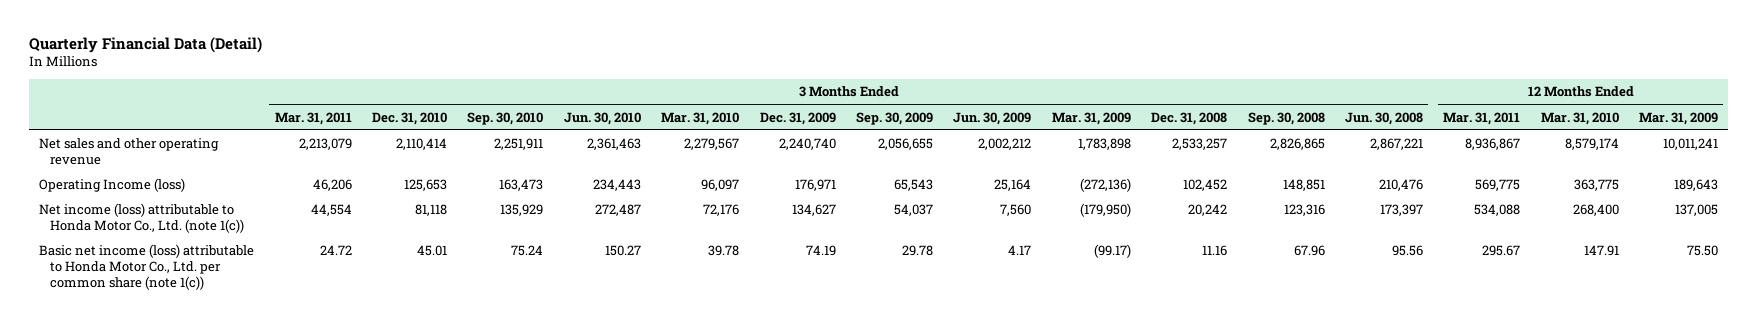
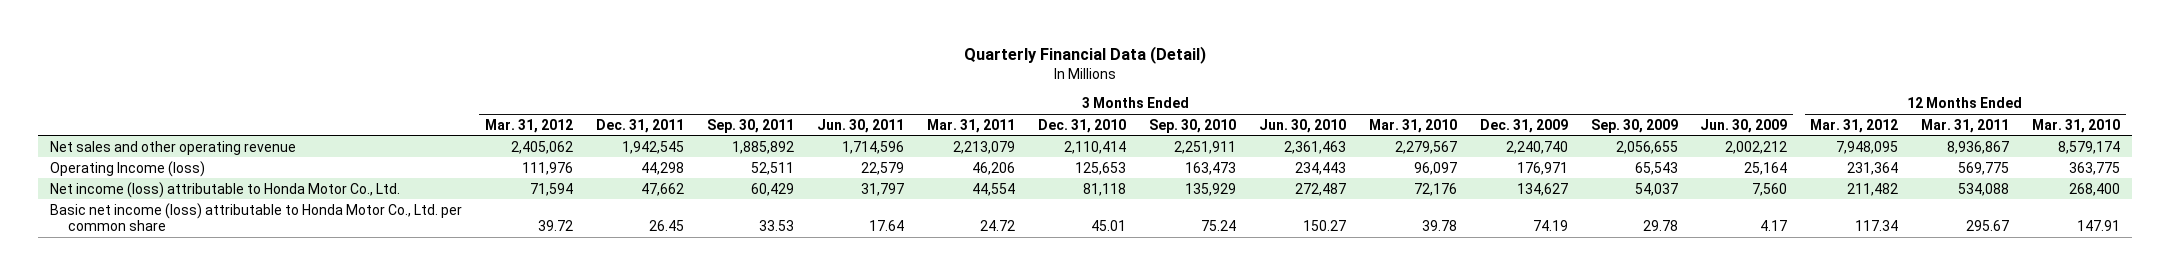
[1051,111,1131,125] Mar. 31, 2009 -> none
[1151,111,1228,125] Dec. 31, 2008 -> none
[1247,111,1325,125] Sep. 30, 2008 -> none
[1345,111,1424,125] Jun. 30, 2008 -> none
[1639,111,1719,125] Mar. 31, 2009 -> none
none -> [484,118,573,133] Mar. 31, 2012
none -> [595,118,684,133] Dec. 31, 2011
none -> [706,118,794,133] Sep. 30, 2011
none -> [816,118,904,133] Jun. 30, 2011
none -> [1810,118,1899,133] Mar. 31, 2012
[39,203,245,233] Net income (loss) attributable to Honda Motor Co., Ltd. (note 1(c)) -> [49,181,400,198] Net income (loss) attributable to Honda Motor Co., Ltd.
[39,244,255,290] Basic net income (loss) attributable to Honda Motor Co., Ltd. per common share (note 1(c)) -> [49,202,462,232] Basic net income (loss) attributable to Honda Motor Co., Ltd. per common share

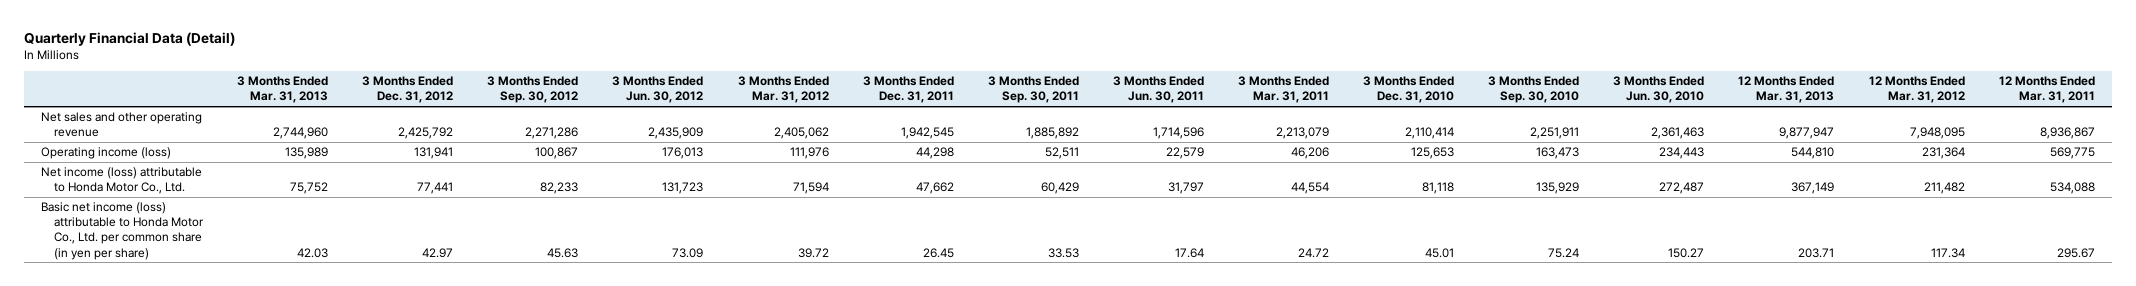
[1368,118,1457,133] Mar. 31, 2010 -> none
[1479,118,1568,133] Dec. 31, 2009 -> none
[1590,118,1678,133] Sep. 30, 2009 -> none
[1700,118,1788,133] Jun. 30, 2009 -> none
[2032,118,2121,133] Mar. 31, 2010 -> none
none -> [237,76,329,104] 3 Months Ended Mar. 31, 2013
none -> [362,76,454,104] 3 Months Ended Dec. 31, 2012
none -> [487,76,579,104] 3 Months Ended Sep. 30, 2012
none -> [612,76,704,104] 3 Months Ended Jun. 30, 2012
none -> [1738,76,1835,104] 12 Months Ended Mar. 31, 2013
[49,160,205,177] Operating Income (loss) -> [41,147,172,160] Operating income (loss)
[49,202,462,232] Basic net income (loss) attributable to Honda Motor Co., Ltd. per common share -> [41,202,204,260] Basic net income (loss) attributable to Honda Motor Co., Ltd. per common share (in yen per share)

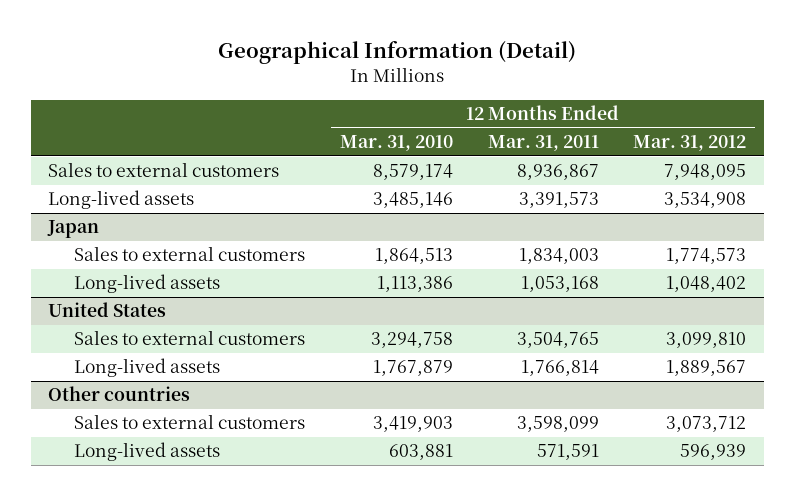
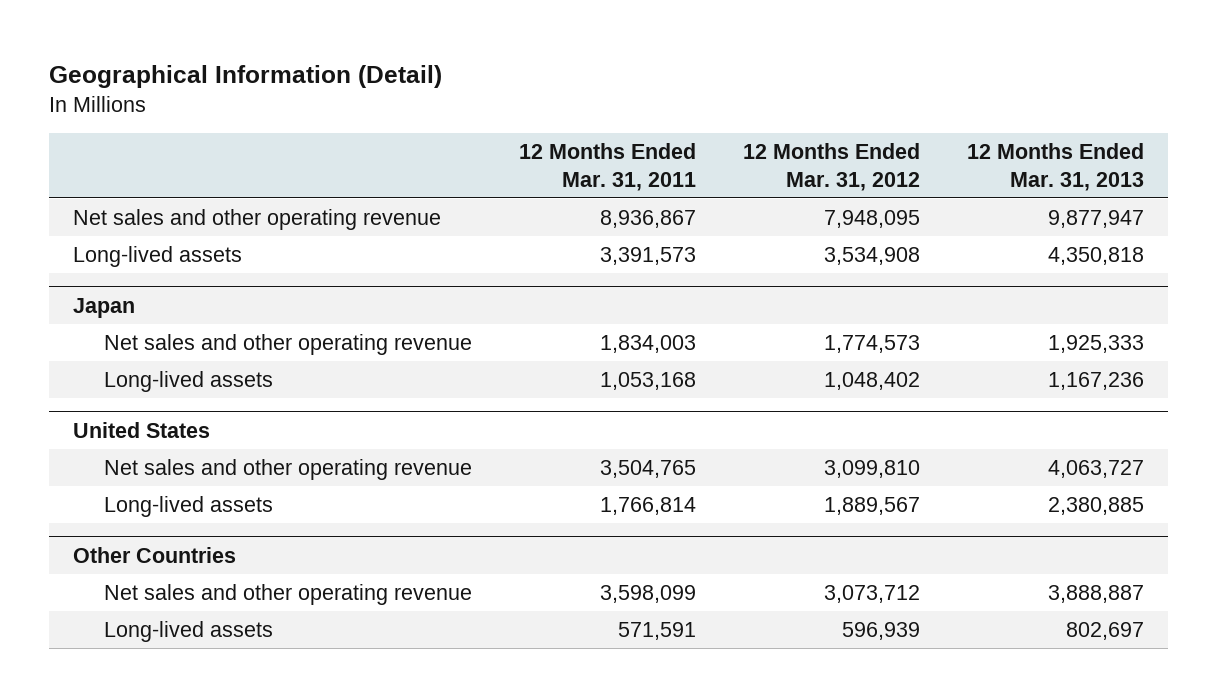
[340,135,454,152] Mar. 31, 2010 -> none
none -> [967,142,1145,191] 12 Months Ended Mar. 31, 2013
[48,162,280,178] Sales to external customers -> [72,208,441,230] Net sales and other operating revenue
[74,246,306,262] Sales to external customers -> [104,333,473,355] Net sales and other operating revenue
[74,330,306,346] Sales to external customers -> [104,458,473,480] Net sales and other operating revenue
[48,386,191,402] Other countries -> [72,546,236,563] Other Countries
[74,414,306,430] Sales to external customers -> [104,583,473,605] Net sales and other operating revenue

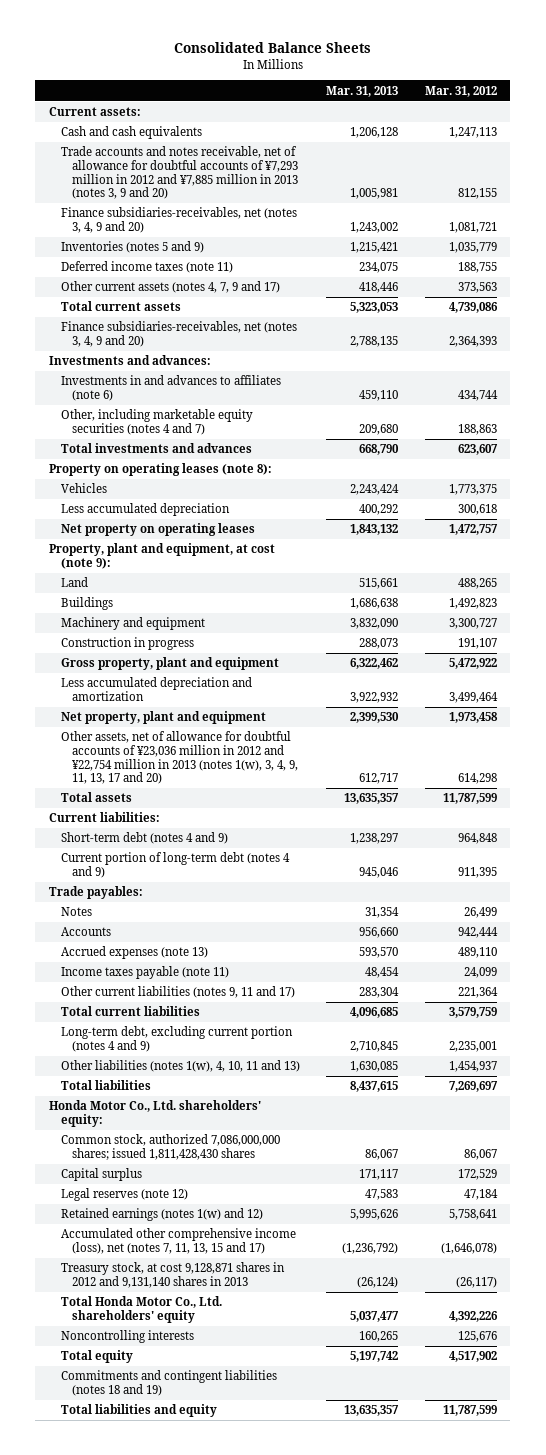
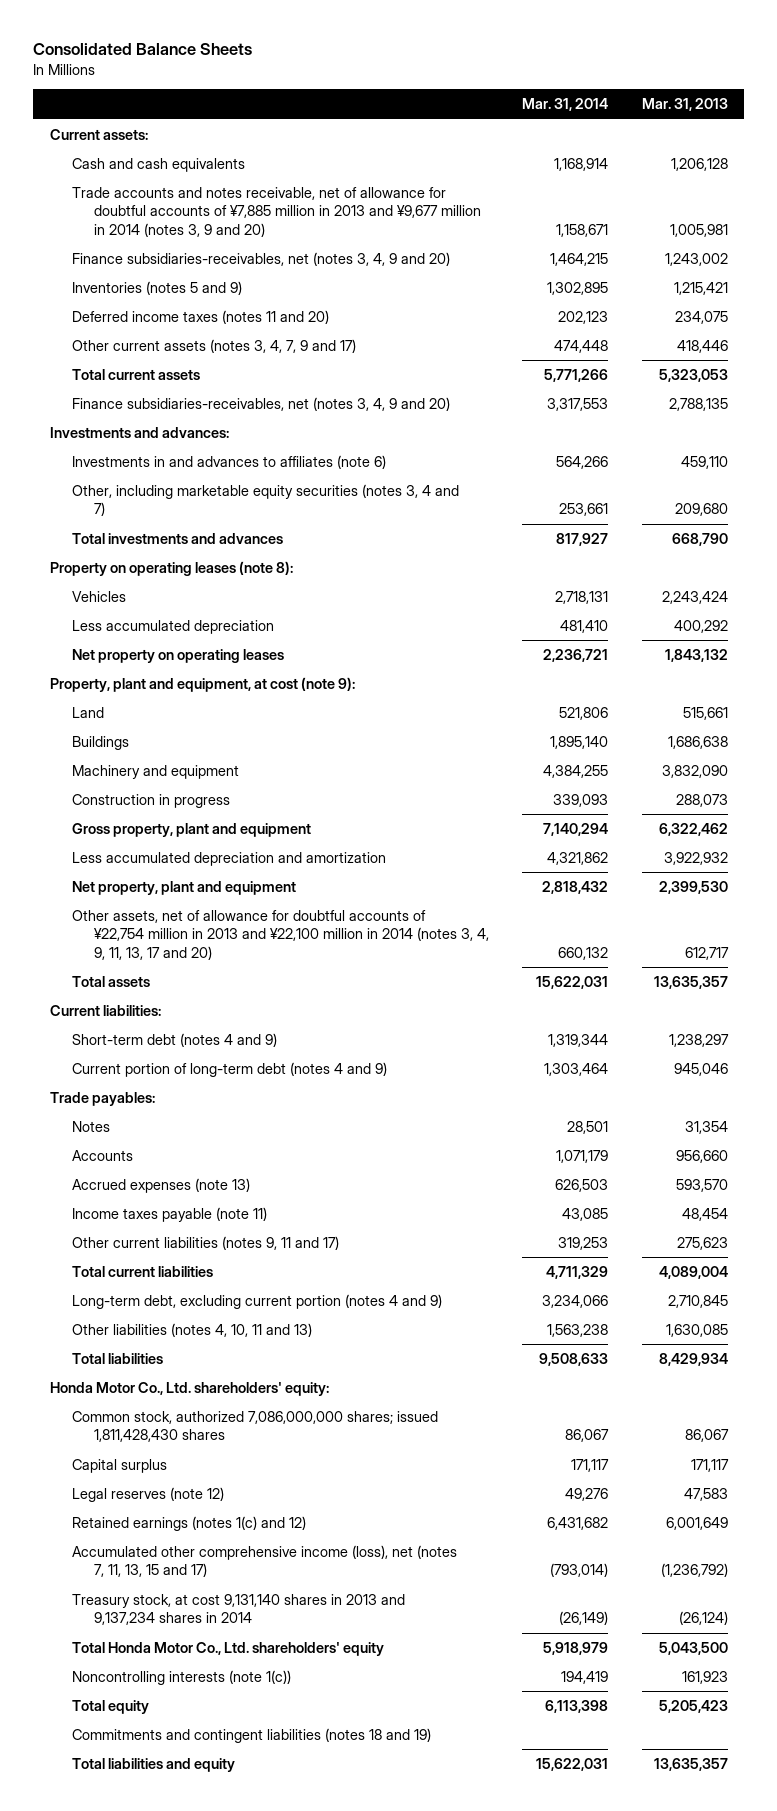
[424,85,497,97] Mar. 31, 2012 -> none
none -> [522,98,609,112] Mar. 31, 2014
[60,146,299,200] Trade accounts and notes receivable, net of allowance for doubtful accounts of ¥7,293 million in 2012 and ¥7,885 million in 2013 (notes 3, 9 and 20) -> [71,186,482,238] Trade accounts and notes receivable, net of allowance for doubtful accounts of ¥7,885 million in 2013 and ¥9,677 million in 2014 (notes 3, 9 and 20)
[60,261,233,274] Deferred income taxes (note 11) -> [71,309,329,324] Deferred income taxes (notes 11 and 20)
[60,281,280,294] Other current assets (notes 4, 7, 9 and 17) -> [71,338,356,353] Other current assets (notes 3, 4, 7, 9 and 17)
[60,409,253,436] Other, including marketable equity securities (notes 4 and 7) -> [71,483,459,517] Other, including marketable equity securities (notes 3, 4 and 7)
[60,731,299,785] Other assets, net of allowance for doubtful accounts of ¥23,036 million in 2012 and ¥22,754 million in 2013 (notes 1(w), 3, 4, 9, 11, 13, 17 and 20) -> [71,909,490,961] Other assets, net of allowance for doubtful accounts of ¥22,754 million in 2013 and ¥22,100 million in 2014 (notes 3, 4, 9, 11, 13, 17 and 20)
[359,987,400,999] 283,304 -> [676,1236,728,1250] 275,623
[350,1007,399,1019] 4,096,685 -> [658,1265,728,1279] 4,089,004
[60,1060,300,1073] Other liabilities (notes 1(w), 4, 10, 11 and 13) -> [71,1322,312,1337] Other liabilities (notes 4, 10, 11 and 13)
[350,1081,399,1093] 8,437,615 -> [658,1352,728,1366] 8,429,934
[60,1208,263,1222] Retained earnings (notes 1(w) and 12) -> [71,1515,306,1531] Retained earnings (notes 1(c) and 12)
[350,1209,399,1221] 5,995,626 -> [665,1516,728,1530] 6,001,649
[60,1262,285,1289] Treasury stock, at cost 9,128,871 shares in 2012 and 9,131,140 shares in 2013 -> [71,1593,405,1626] Treasury stock, at cost 9,131,140 shares in 2013 and 9,137,234 shares in 2014
[350,1311,400,1323] 5,037,477 -> [658,1641,728,1655] 5,043,500
[60,1330,194,1344] Noncontrolling interests -> [71,1669,291,1685] Noncontrolling interests (note 1(c))
[359,1331,399,1343] 160,265 -> [681,1670,728,1684] 161,923
[350,1351,399,1363] 5,197,742 -> [658,1699,728,1713] 5,205,423

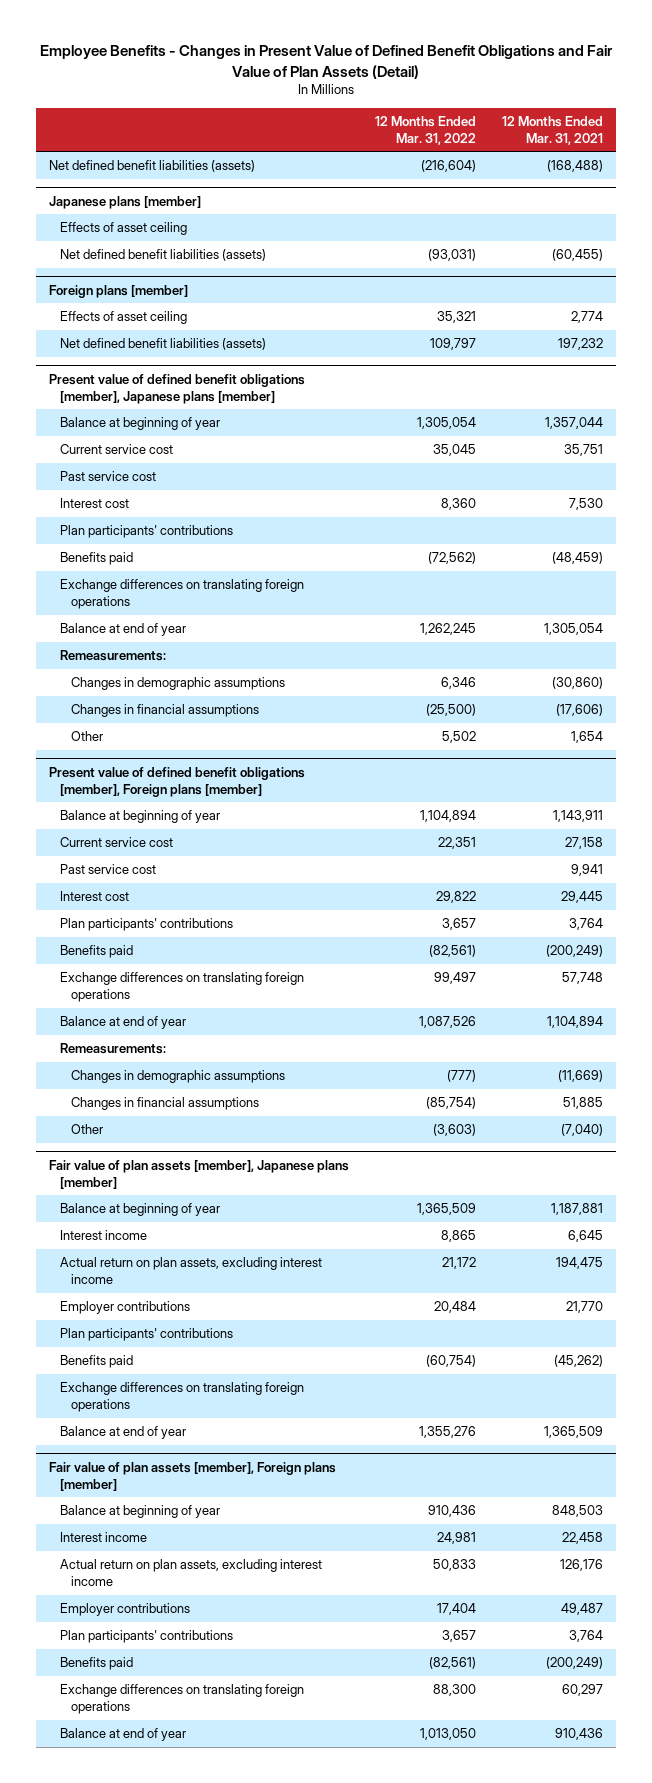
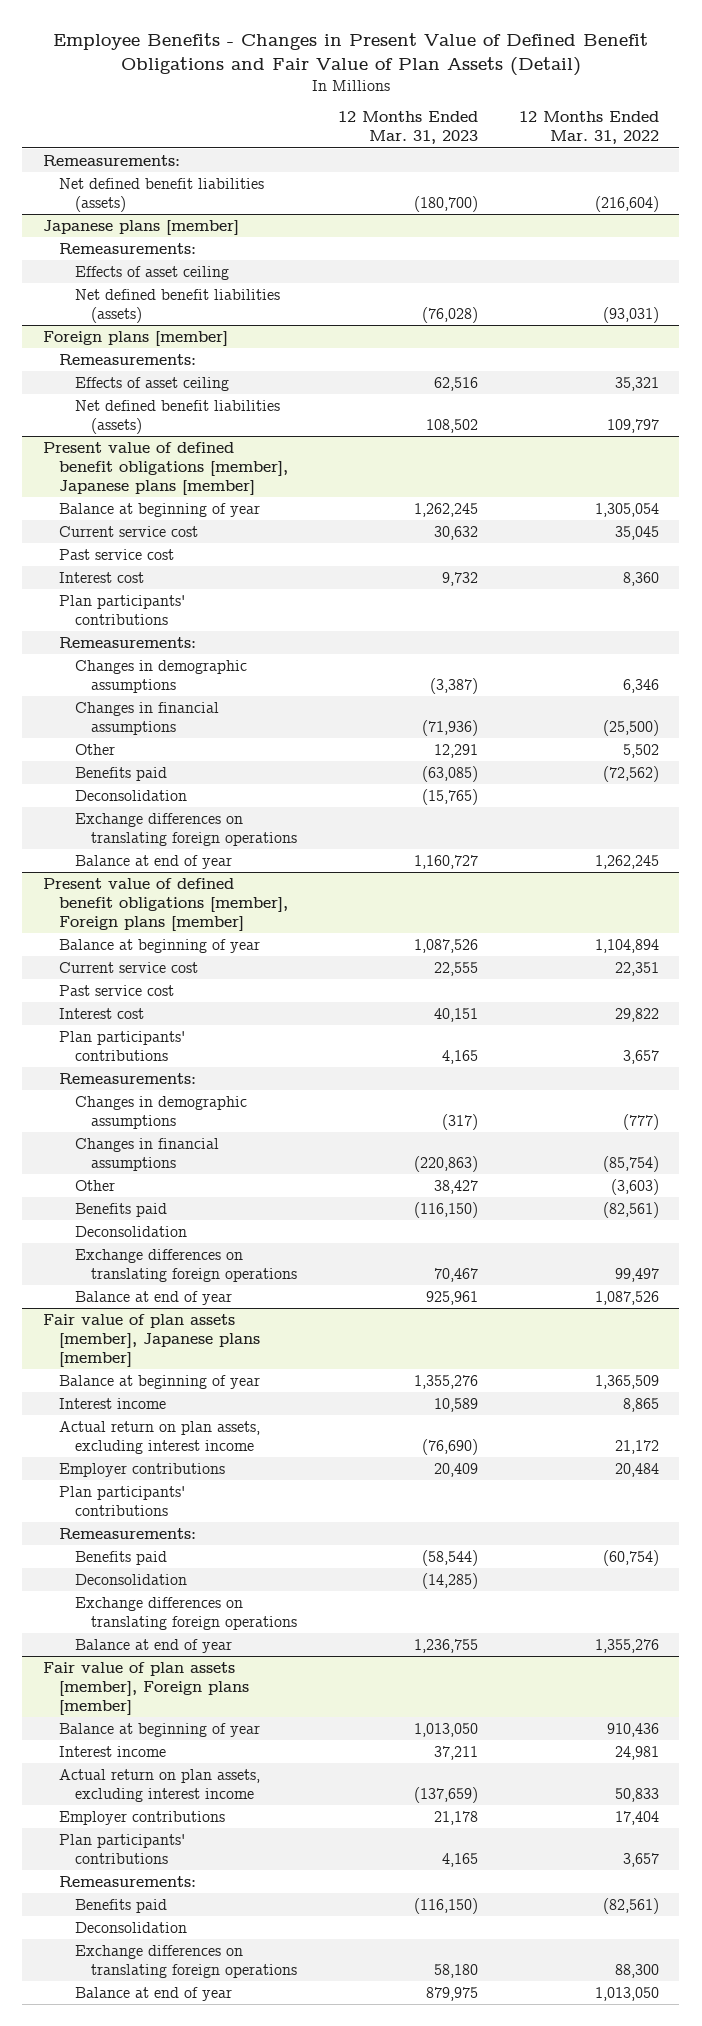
[501,115,603,145] 12 Months Ended Mar. 31, 2021 -> none
none -> [337,111,478,145] 12 Months Ended Mar. 31, 2023
none -> [42,154,180,166] Remeasurements:
none -> [58,242,196,254] Remeasurements:
none -> [58,353,196,365] Remeasurements:
[59,552,133,566] Benefits paid -> [74,766,167,781] Benefits paid
none -> [74,789,187,801] Deconsolidation
[59,579,304,610] Exchange differences on translating foreign operations -> [74,812,298,846] Exchange differences on translating foreign operations
[59,623,186,637] Balance at end of year -> [74,854,232,869] Balance at end of year
[59,945,133,959] Benefits paid -> [74,1202,167,1217] Benefits paid
none -> [74,1225,187,1237] Deconsolidation
[59,972,304,1003] Exchange differences on translating foreign operations -> [74,1248,298,1282] Exchange differences on translating foreign operations
[59,1016,186,1030] Balance at end of year -> [74,1290,232,1305] Balance at end of year
none -> [58,1527,196,1539] Remeasurements:
none -> [74,1573,187,1585] Deconsolidation
none -> [58,1875,196,1887] Remeasurements:
none -> [74,1921,187,1933] Deconsolidation

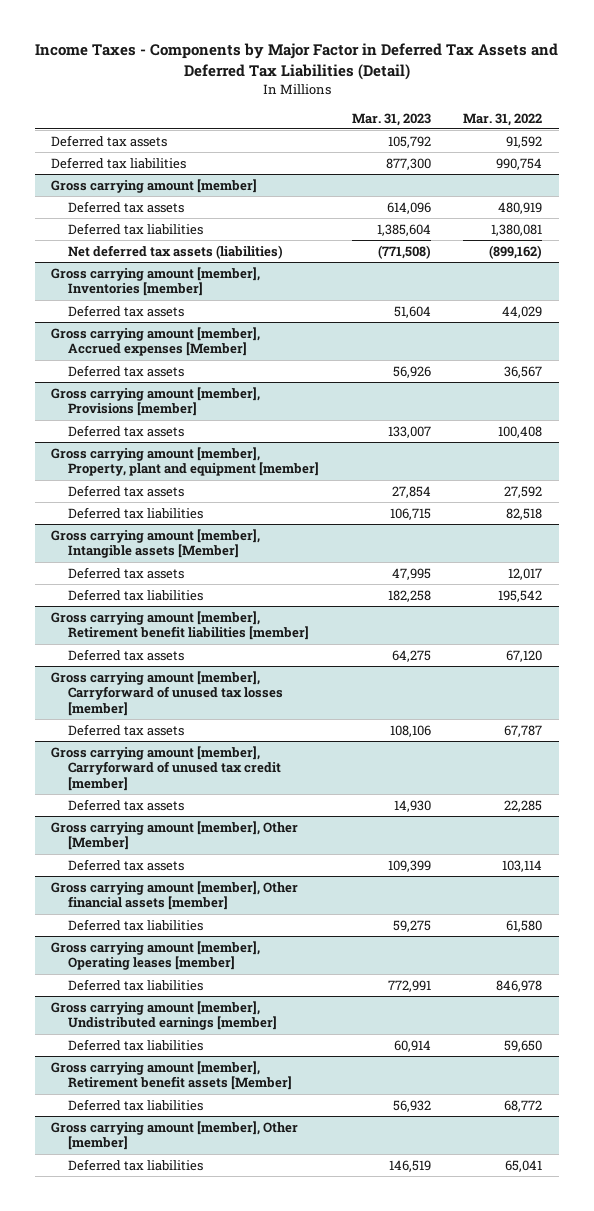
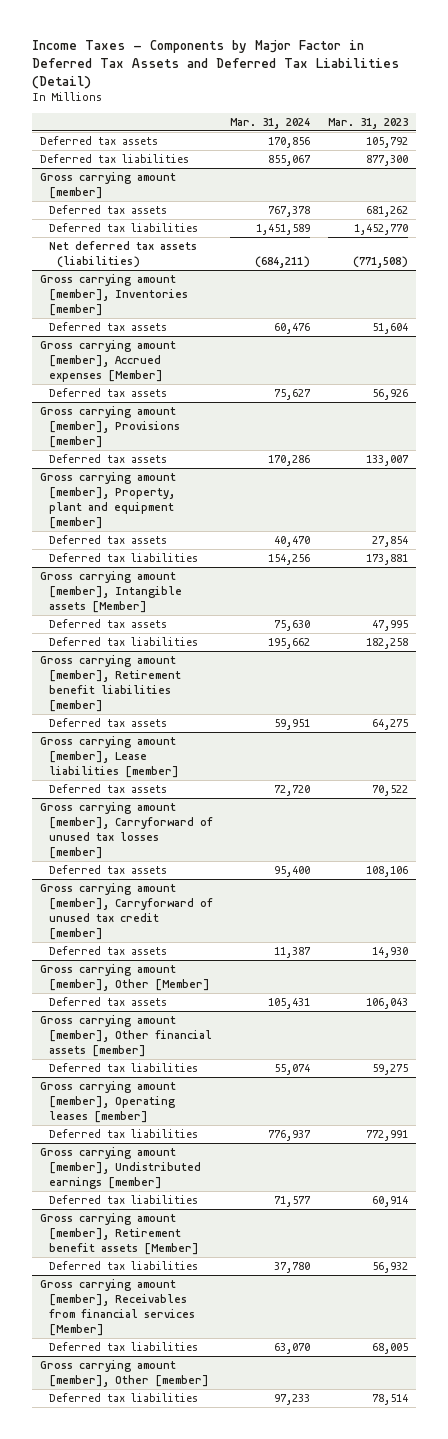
[463,112,543,126] Mar. 31, 2022 -> none
none -> [230,117,311,129] Mar. 31, 2024
[386,201,431,214] 614,096 -> [365,205,408,217] 681,262
[376,223,431,236] 1,385,604 -> [353,223,408,235] 1,452,770
[389,507,431,520] 106,715 -> [365,553,408,565] 173,881
none -> [40,735,179,778] Gross carrying amount [member], Lease liabilities [member]
none -> [48,783,167,793] Deferred tax assets
[387,859,431,872] 109,399 -> [365,997,408,1009] 106,043
none -> [40,1278,195,1336] Gross carrying amount [member], Receivables from financial services [Member]
none -> [48,1341,198,1351] Deferred tax liabilities
[388,1159,431,1172] 146,519 -> [371,1393,408,1405] 78,514

